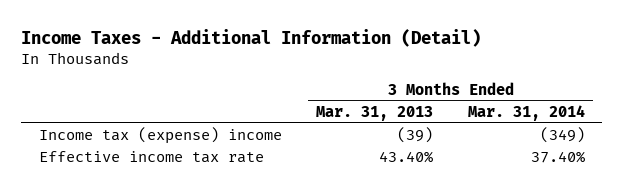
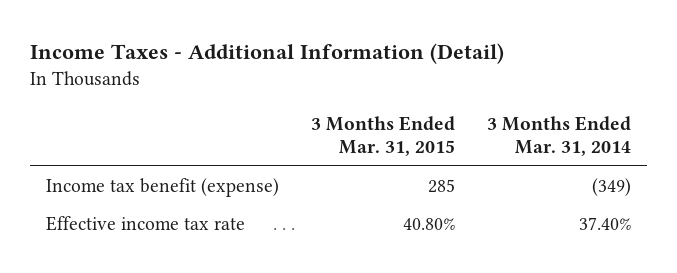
[316,105,434,121] Mar. 31, 2013 -> none
none -> [310,115,455,156] 3 Months Ended Mar. 31, 2015
[38,127,282,145] Income tax (expense) income -> [45,178,279,198] Income tax benefit (expense)

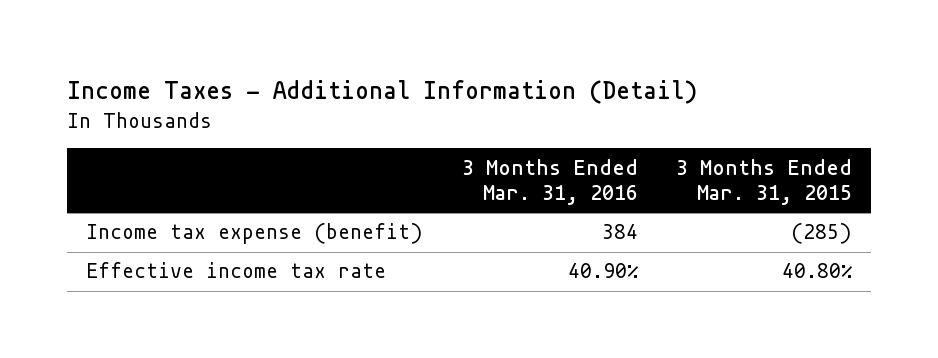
[487,115,632,156] 3 Months Ended Mar. 31, 2014 -> none
none -> [461,158,638,205] 3 Months Ended Mar. 31, 2016
[45,178,279,198] Income tax benefit (expense) -> [86,223,424,245] Income tax expense (benefit)
[427,179,455,194] 285 -> [791,223,853,245] (285)

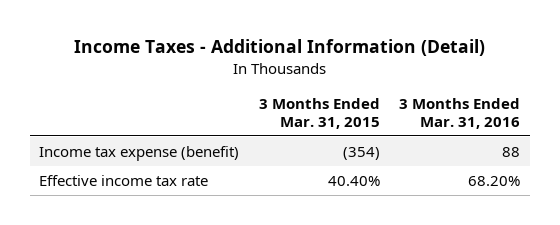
[601,224,638,240] 384 -> [502,146,521,157] 88
[791,223,853,245] (285) -> [342,146,380,160] (354)
[567,263,639,279] 40.90% -> [468,175,521,186] 68.20%
[782,263,854,279] 40.80% -> [327,175,380,186] 40.40%

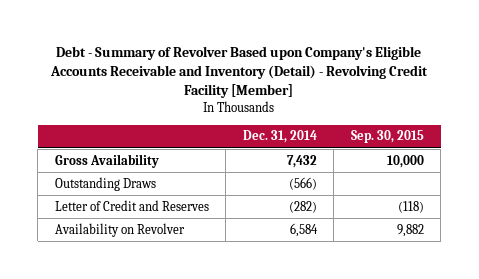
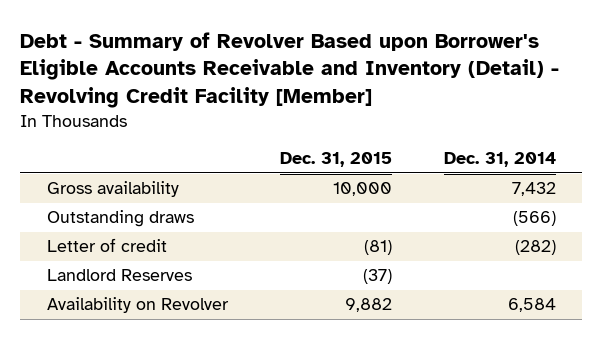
[50,46,429,99] Debt - Summary of Revolver Based upon Company's Eligible Accounts Receivable and Inventory (Detail) - Revolving Credit Facility [Member] -> [20,31,560,108] Debt - Summary of Revolver Based upon Borrower's Eligible Accounts Receivable and Inventory (Detail) - Revolving Credit Facility [Member]
[350,130,424,144] Sep. 30, 2015 -> none
none -> [279,152,392,168] Dec. 31, 2015
[54,153,159,168] Gross Availability -> [46,181,179,198] Gross availability
[54,176,156,191] Outstanding Draws -> [46,210,194,228] Outstanding draws
[54,199,209,211] Letter of Credit and Reserves -> [46,238,167,253] Letter of credit
none -> [46,269,192,282] Landlord Reserves

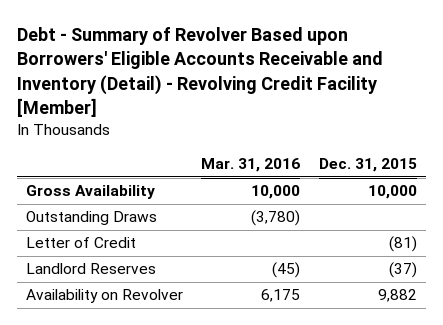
[20,31,560,108] Debt - Summary of Revolver Based upon Borrower's Eligible Accounts Receivable and Inventory (Detail) - Revolving Credit Facility [Member] -> [16,27,383,118] Debt - Summary of Revolver Based upon Borrowers' Eligible Accounts Receivable and Inventory (Detail) - Revolving Credit Facility [Member]
[443,152,556,168] Dec. 31, 2014 -> none
none -> [201,158,301,173] Mar. 31, 2016
[46,181,179,198] Gross availability -> [25,185,155,200] Gross Availability
[46,210,194,228] Outstanding draws -> [25,211,157,226] Outstanding Draws
[46,238,167,253] Letter of credit -> [25,237,136,249] Letter of Credit

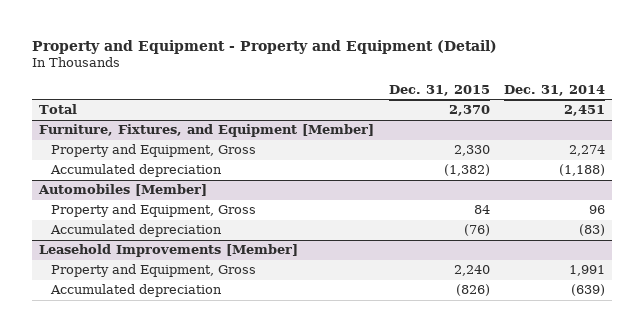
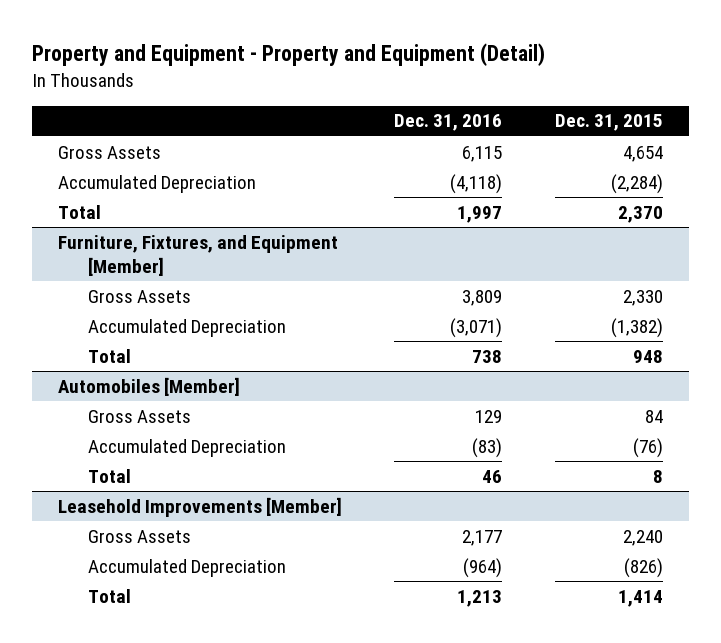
[504,85,606,97] Dec. 31, 2014 -> none
none -> [394,114,503,132] Dec. 31, 2016
none -> [58,145,162,159] Gross Assets
none -> [58,174,257,193] Accumulated Depreciation
[51,144,257,158] Property and Equipment, Gross -> [87,289,191,303] Gross Assets
[50,164,223,178] Accumulated depreciation -> [87,318,286,337] Accumulated Depreciation
none -> [87,348,131,363] Total
[51,204,257,218] Property and Equipment, Gross -> [87,409,191,423] Gross Assets
[50,224,223,238] Accumulated depreciation -> [87,438,286,457] Accumulated Depreciation
none -> [87,468,131,483] Total
[51,264,257,278] Property and Equipment, Gross -> [87,529,191,543] Gross Assets
[50,284,223,298] Accumulated depreciation -> [87,558,286,577] Accumulated Depreciation
none -> [87,588,131,603] Total

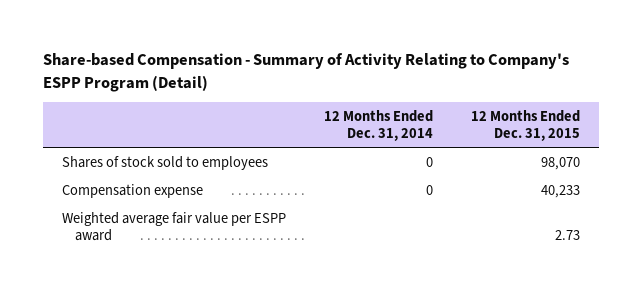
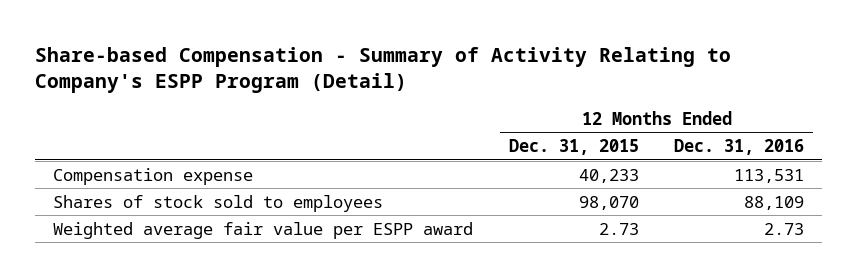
[323,109,433,141] 12 Months Ended Dec. 31, 2014 -> none
none -> [674,139,805,156] Dec. 31, 2016
[61,155,268,170] Shares of stock sold to employees -> [52,194,383,212] Shares of stock sold to employees

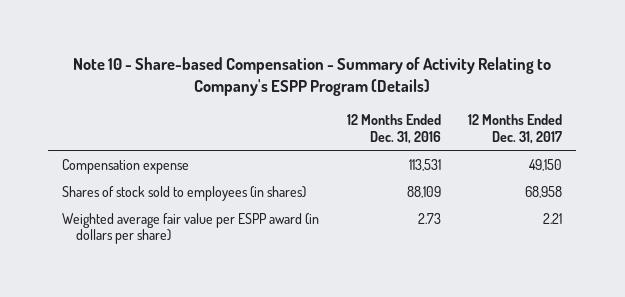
[35,46,732,94] Share-based Compensation - Summary of Activity Relating to Company's ESPP Program (Detail) -> [73,57,552,97] Note 10 - Share-based Compensation - Summary of Activity Relating to Company's ESPP Program (Details)
[508,139,639,156] Dec. 31, 2015 -> none
none -> [468,114,563,144] 12 Months Ended Dec. 31, 2017
[52,194,383,212] Shares of stock sold to employees -> [62,185,307,201] Shares of stock sold to employees (in shares)
[52,221,473,239] Weighted average fair value per ESPP award -> [62,212,320,245] Weighted average fair value per ESPP award (in dollars per share)

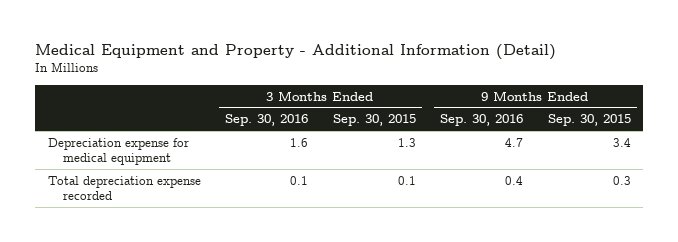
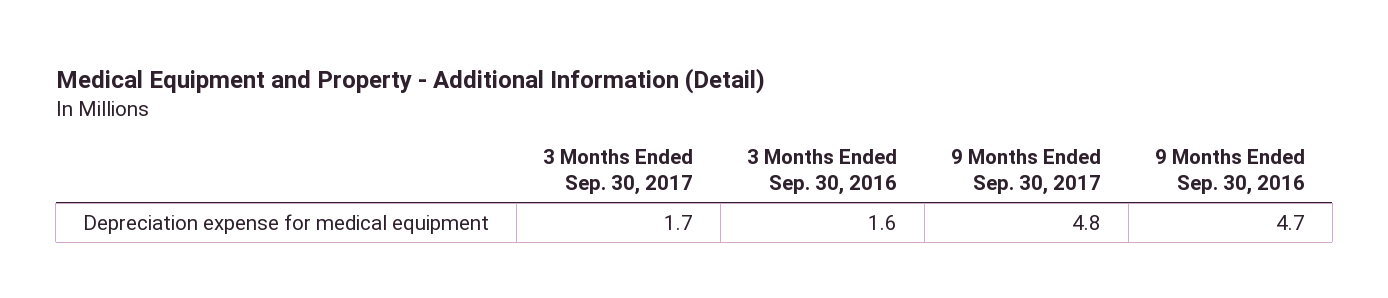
[332,114,416,127] Sep. 30, 2015 -> none
[547,114,631,127] Sep. 30, 2015 -> none
none -> [543,148,694,196] 3 Months Ended Sep. 30, 2017
none -> [951,148,1102,196] 9 Months Ended Sep. 30, 2017
[47,175,201,201] Total depreciation expense recorded -> none

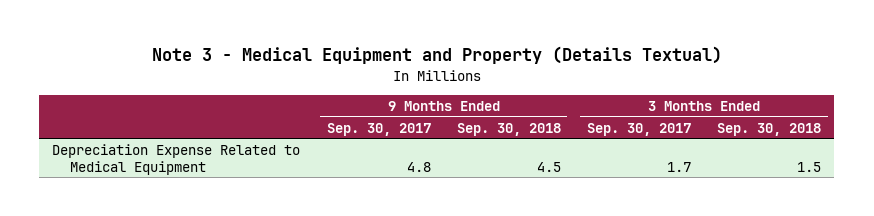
[55,68,765,95] Medical Equipment and Property - Additional Information (Detail) -> [151,46,722,65] Note 3 - Medical Equipment and Property (Details Textual)
[747,148,898,196] 3 Months Ended Sep. 30, 2016 -> none
[1155,148,1306,196] 9 Months Ended Sep. 30, 2016 -> none
none -> [456,122,561,136] Sep. 30, 2018
none -> [717,122,822,136] Sep. 30, 2018
[83,213,490,234] Depreciation expense for medical equipment -> [52,144,301,175] Depreciation Expense Related to Medical Equipment

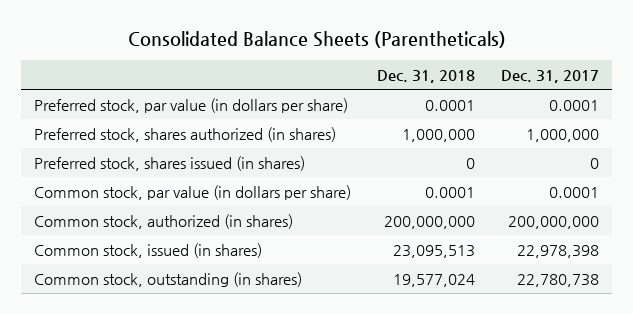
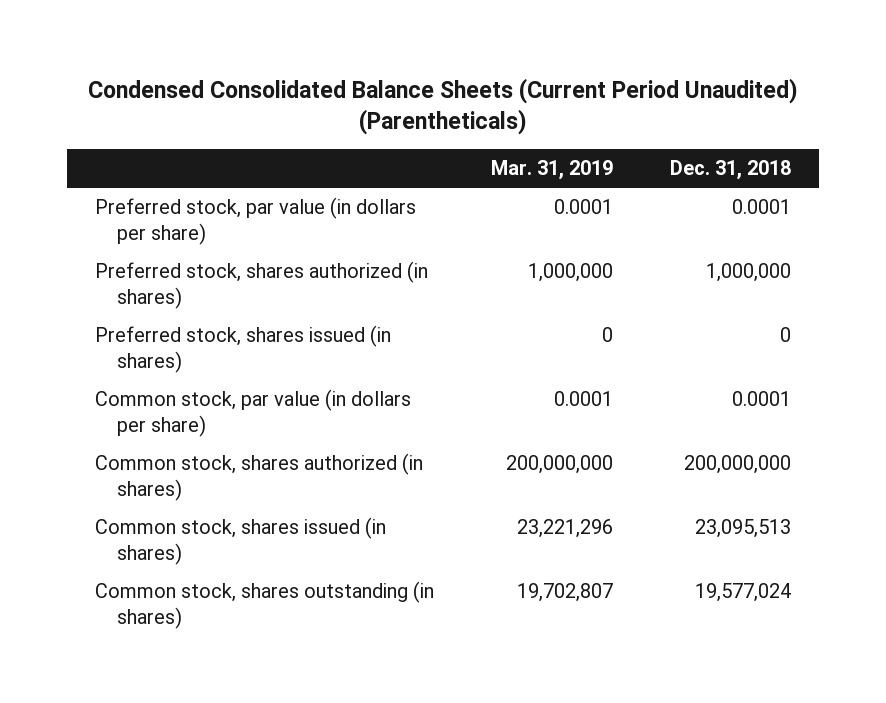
[127,30,506,48] Consolidated Balance Sheets (Parentheticals) -> [87,77,798,136] Condensed Consolidated Balance Sheets (Current Period Unaudited) (Parentheticals)
[501,69,600,83] Dec. 31, 2017 -> none
none -> [490,160,613,181] Mar. 31, 2019
[34,213,294,229] Common stock, authorized (in shares) -> [94,453,423,501] Common stock, shares authorized (in shares)
[34,242,263,258] Common stock, issued (in shares) -> [94,517,386,565] Common stock, shares issued (in shares)
[34,271,303,287] Common stock, outstanding (in shares) -> [94,581,434,629] Common stock, shares outstanding (in shares)

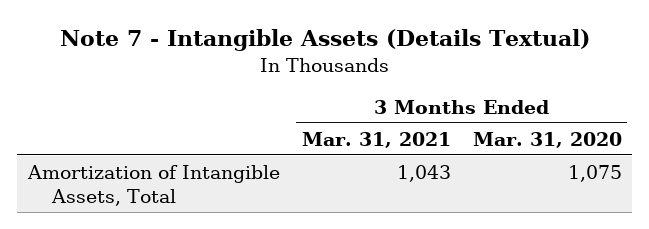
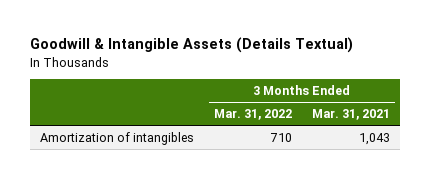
[59,29,590,52] Note 7 - Intangible Assets (Details Textual) -> [29,37,353,54] Goodwill & Intangible Assets (Details Textual)
[472,131,622,148] Mar. 31, 2020 -> none
none -> [213,109,292,121] Mar. 31, 2022
[26,164,280,206] Amortization of Intangible Assets, Total -> [39,132,194,146] Amortization of intangibles

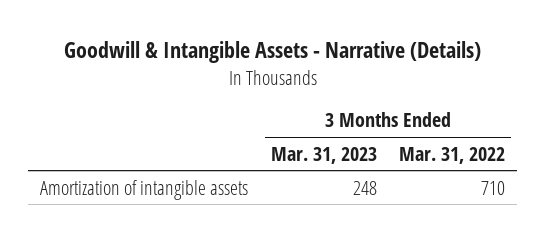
[29,37,353,54] Goodwill & Intangible Assets (Details Textual) -> [63,41,481,64] Goodwill & Intangible Assets - Narrative (Details)
[311,109,390,121] Mar. 31, 2021 -> none
none -> [270,146,377,164] Mar. 31, 2023
[39,132,194,146] Amortization of intangibles -> [39,179,248,200] Amortization of intangible assets

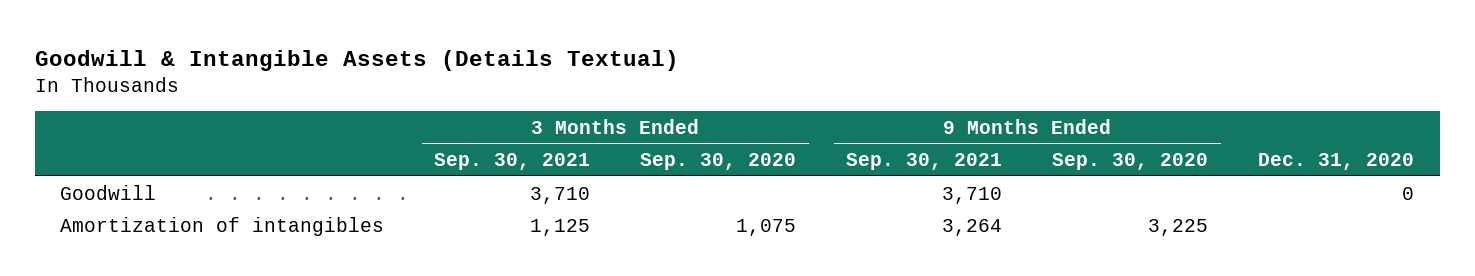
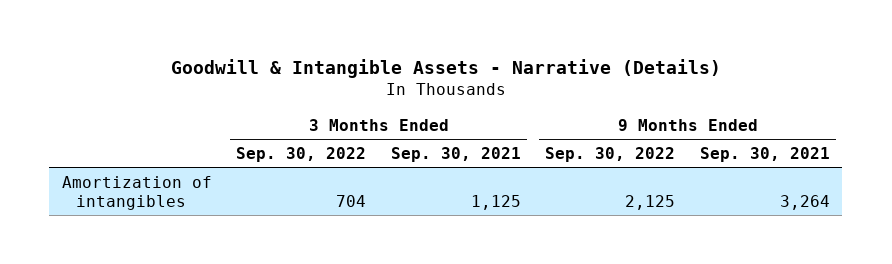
[35,49,680,71] Goodwill & Intangible Assets (Details Textual) -> [170,59,721,79] Goodwill & Intangible Assets - Narrative (Details)
[640,153,797,171] Sep. 30, 2020 -> none
[1052,153,1209,171] Sep. 30, 2020 -> none
[1258,153,1415,171] Dec. 31, 2020 -> none
none -> [236,147,367,163] Sep. 30, 2022
none -> [545,147,676,163] Sep. 30, 2022
[60,184,157,200] Goodwill -> none

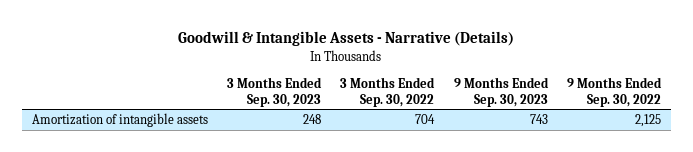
[390,147,521,163] Sep. 30, 2021 -> none
[699,147,830,163] Sep. 30, 2021 -> none
none -> [227,77,323,107] 3 Months Ended Sep. 30, 2023
none -> [453,77,549,107] 9 Months Ended Sep. 30, 2023
[61,175,212,210] Amortization of intangibles -> [31,113,208,128] Amortization of intangible assets

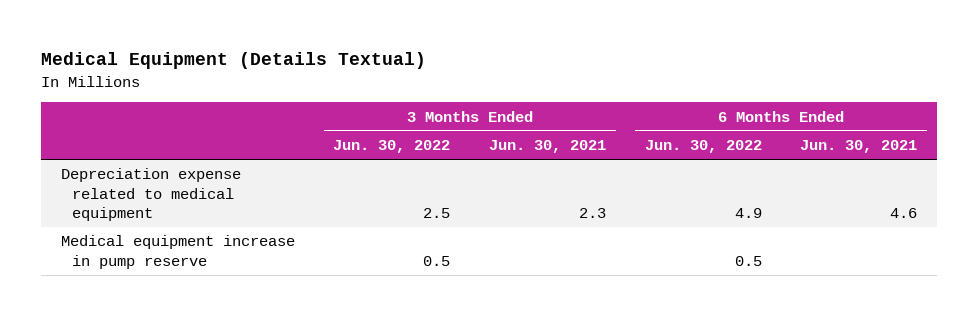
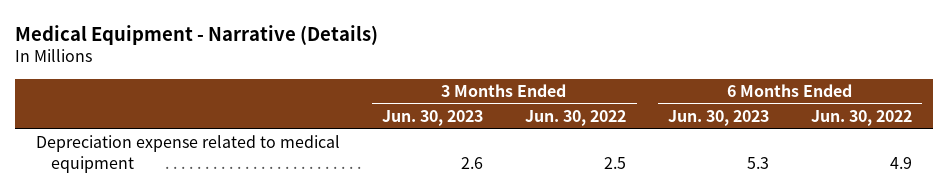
[41,52,427,70] Medical Equipment (Details Textual) -> [15,24,379,45] Medical Equipment - Narrative (Details)
[489,140,607,154] Jun. 30, 2021 -> none
[800,140,918,154] Jun. 30, 2021 -> none
none -> [382,110,484,127] Jun. 30, 2023
none -> [668,110,770,127] Jun. 30, 2023
[60,235,295,269] Medical equipment increase in pump reserve -> none

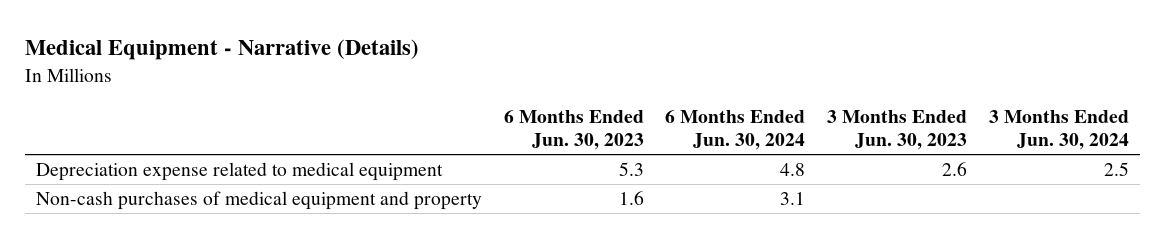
[525,110,627,127] Jun. 30, 2022 -> none
[810,110,912,127] Jun. 30, 2022 -> none
none -> [665,109,806,151] 6 Months Ended Jun. 30, 2024
none -> [989,109,1130,151] 3 Months Ended Jun. 30, 2024
none -> [35,191,482,211] Non-cash purchases of medical equipment and property

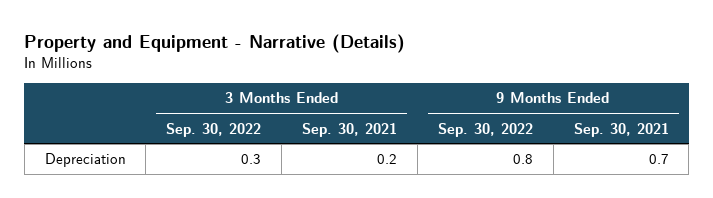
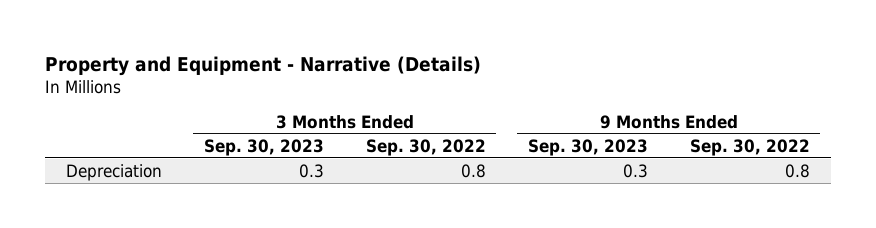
[302,122,398,137] Sep. 30, 2021 -> none
[573,122,669,137] Sep. 30, 2021 -> none
none -> [203,138,324,156] Sep. 30, 2023
none -> [527,138,648,156] Sep. 30, 2023
[241,154,262,165] 0.3 -> [460,164,486,179] 0.8

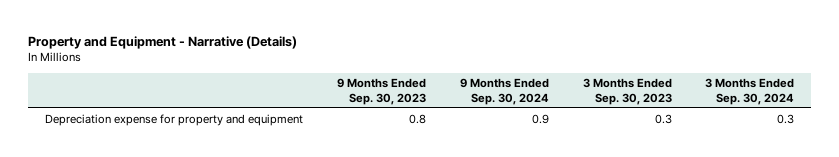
[365,138,486,156] Sep. 30, 2022 -> none
[689,138,810,156] Sep. 30, 2022 -> none
none -> [459,77,549,105] 9 Months Ended Sep. 30, 2024
none -> [705,77,795,105] 3 Months Ended Sep. 30, 2024
[65,164,162,182] Depreciation -> none
none -> [44,114,303,127] Depreciation expense for property and equipment

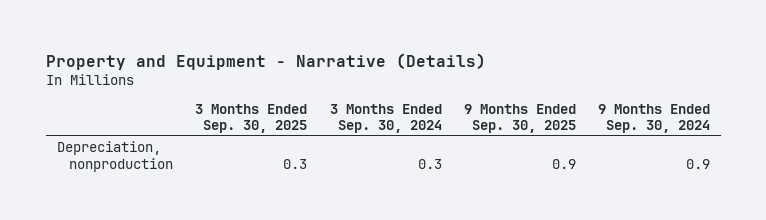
[336,77,426,105] 9 Months Ended Sep. 30, 2023 -> none
[582,77,672,105] 3 Months Ended Sep. 30, 2023 -> none
none -> [195,103,308,134] 3 Months Ended Sep. 30, 2025
none -> [463,103,576,134] 9 Months Ended Sep. 30, 2025
[44,114,303,127] Depreciation expense for property and equipment -> [56,141,174,172] Depreciation, nonproduction

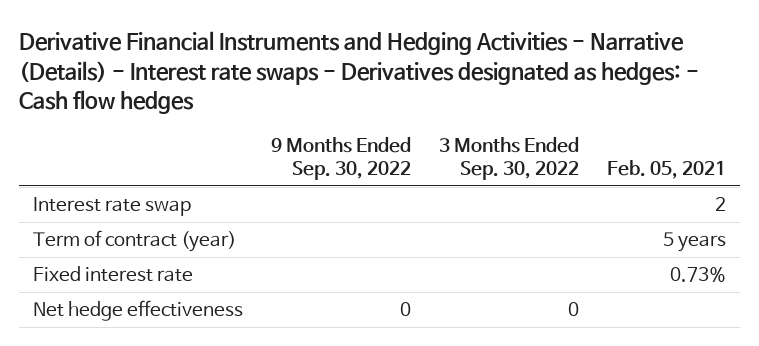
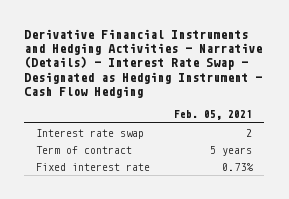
[19,30,700,115] Derivative Financial Instruments and Hedging Activities - Narrative (Details) - Interest rate swaps - Derivatives designated as hedges: - Cash flow hedges -> [24,28,263,98] Derivative Financial Instruments and Hedging Activities - Narrative (Details) - Interest Rate Swap - Designated as Hedging Instrument - Cash Flow Hedging
[270,136,411,181] 9 Months Ended Sep. 30, 2022 -> none
[438,136,579,181] 3 Months Ended Sep. 30, 2022 -> none
[33,230,237,253] Term of contract (year) -> [36,145,133,154] Term of contract
[33,300,244,322] Net hedge effectiveness -> none

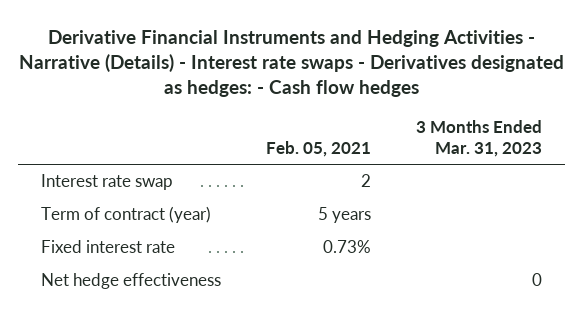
[24,28,263,98] Derivative Financial Instruments and Hedging Activities - Narrative (Details) - Interest Rate Swap - Designated as Hedging Instrument - Cash Flow Hedging -> [18,29,564,98] Derivative Financial Instruments and Hedging Activities - Narrative (Details) - Interest rate swaps - Derivatives designated as hedges: - Cash flow hedges
none -> [416,119,543,157] 3 Months Ended Mar. 31, 2023
[36,145,133,154] Term of contract -> [40,206,211,224] Term of contract (year)
none -> [40,273,221,290] Net hedge effectiveness

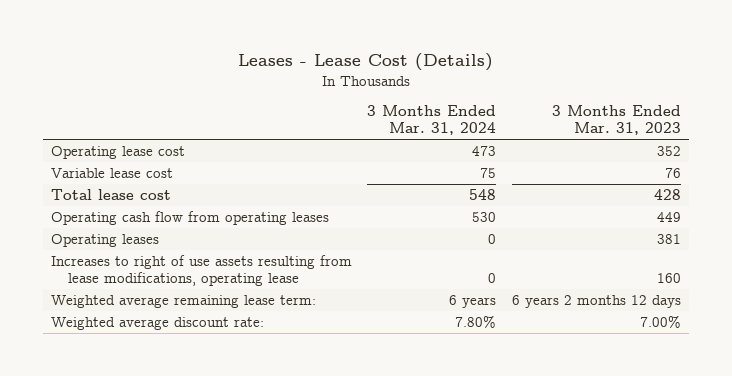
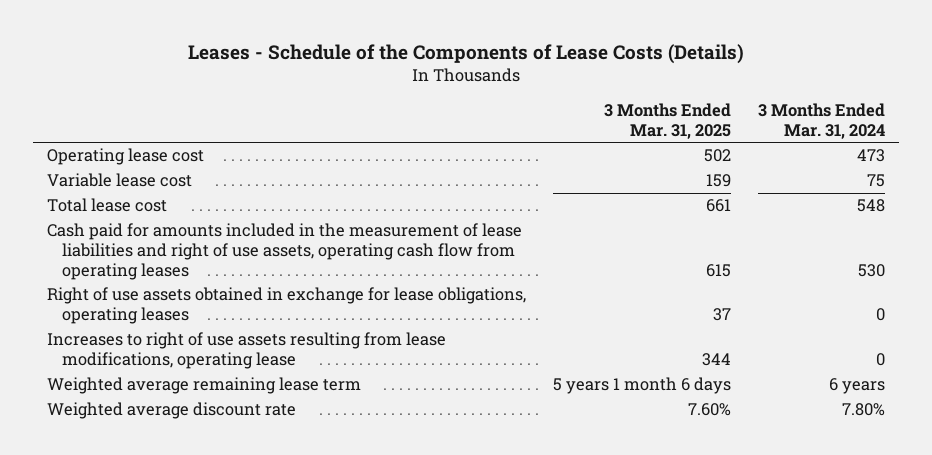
[237,52,493,71] Leases - Lease Cost (Details) -> [187,43,744,64] Leases - Schedule of the Components of Lease Costs (Details)
[551,105,681,135] 3 Months Ended Mar. 31, 2023 -> none
none -> [603,102,731,139] 3 Months Ended Mar. 31, 2025
[51,211,330,226] Operating cash flow from operating leases -> [46,223,522,281] Cash paid for amounts included in the measurement of lease liabilities and right of use assets, operating cash flow from operating leases
[51,234,160,248] Operating leases -> [46,287,526,325] Right of use assets obtained in exchange for lease obligations, operating leases
[51,295,317,309] Weighted average remaining lease term: -> [46,377,361,395] Weighted average remaining lease term
[51,317,265,331] Weighted average discount rate: -> [46,402,296,420] Weighted average discount rate

